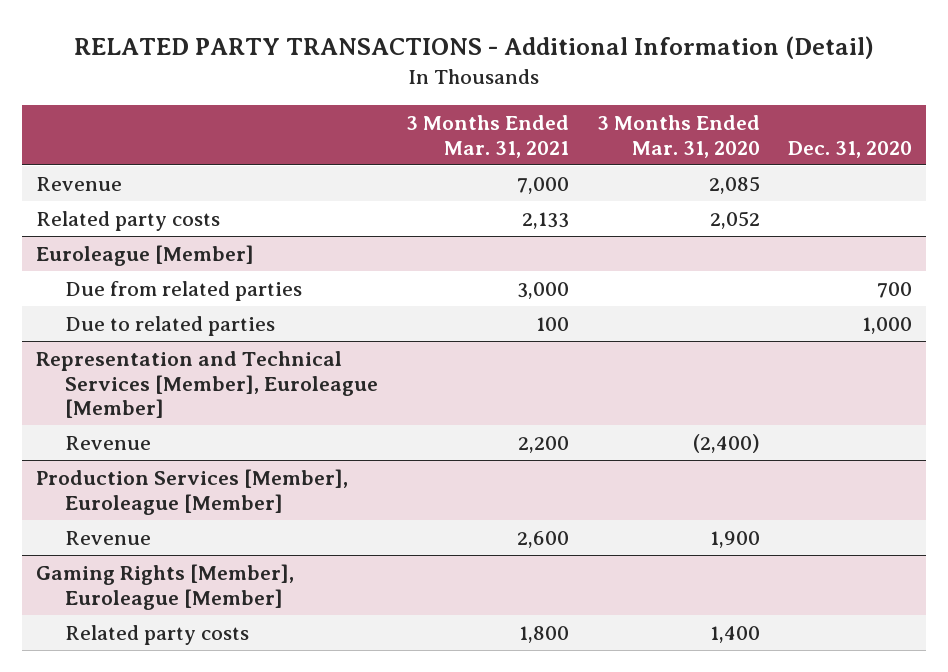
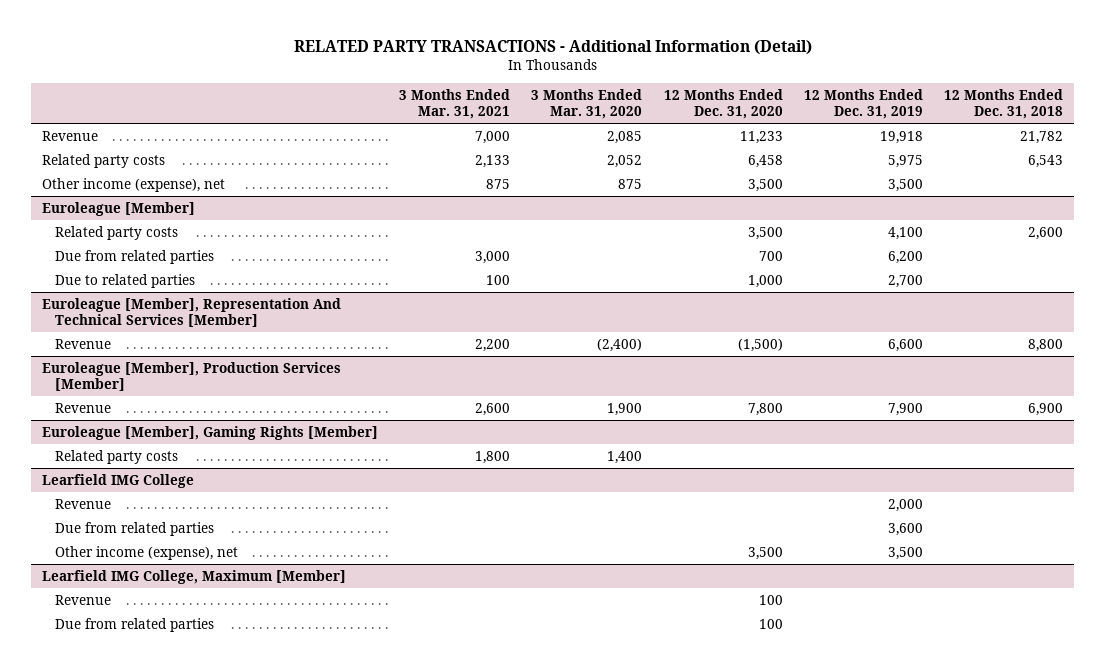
[787,140,912,158] Dec. 31, 2020 -> none
none -> [663,88,783,120] 12 Months Ended Dec. 31, 2020
none -> [804,88,924,120] 12 Months Ended Dec. 31, 2019
none -> [944,88,1064,120] 12 Months Ended Dec. 31, 2018
none -> [41,177,225,192] Other income (expense), net
none -> [54,225,178,240] Related party costs
[36,351,379,419] Representation and Technical Services [Member], Euroleague [Member] -> [41,297,341,328] Euroleague [Member], Representation And Technical Services [Member]
[36,469,349,515] Production Services [Member], Euroleague [Member] -> [41,361,341,392] Euroleague [Member], Production Services [Member]
[36,564,295,610] Gaming Rights [Member], Euroleague [Member] -> [41,425,378,440] Euroleague [Member], Gaming Rights [Member]
none -> [41,473,194,488] Learfield IMG College
none -> [54,498,111,509] Revenue
none -> [54,521,214,536] Due from related parties
none -> [54,545,238,560] Other income (expense), net
none -> [41,569,346,584] Learfield IMG College, Maximum [Member]
none -> [54,594,111,605] Revenue
none -> [54,617,214,632] Due from related parties

